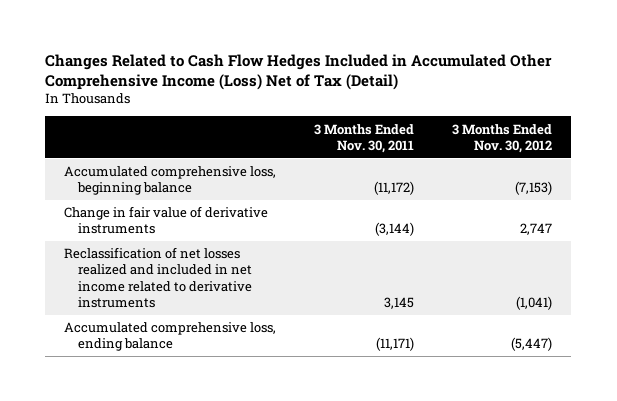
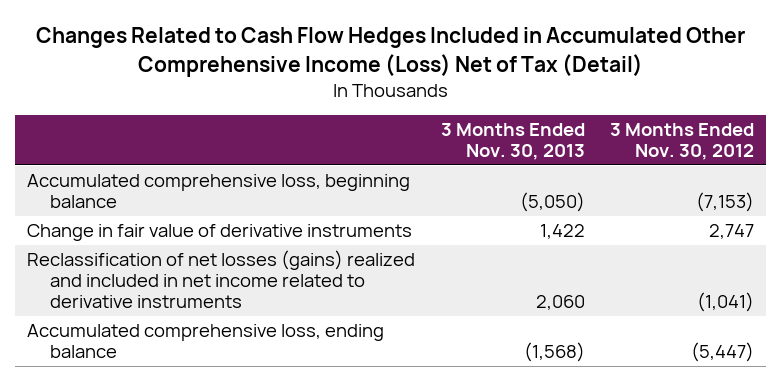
[314,123,415,153] 3 Months Ended Nov. 30, 2011 -> none
none -> [440,123,585,161] 3 Months Ended Nov. 30, 2013
[64,247,252,308] Reclassification of net losses realized and included in net income related to derivative instruments -> [27,250,416,309] Reclassification of net losses (gains) realized and included in net income related to derivative instruments

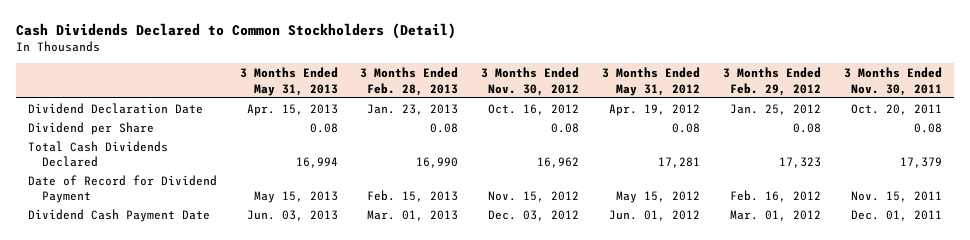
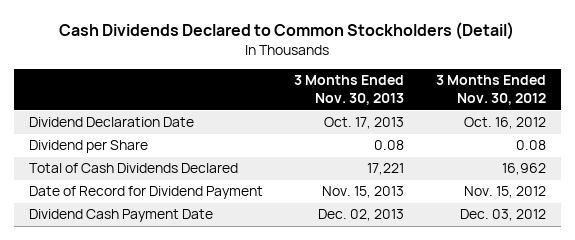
[239,67,338,96] 3 Months Ended May 31, 2013 -> none
[360,67,459,96] 3 Months Ended Feb. 28, 2013 -> none
[602,67,701,96] 3 Months Ended May 31, 2012 -> none
[723,67,822,96] 3 Months Ended Feb. 29, 2012 -> none
[844,67,943,96] 3 Months Ended Nov. 30, 2011 -> none
none -> [294,75,405,106] 3 Months Ended Nov. 30, 2013
[27,140,168,168] Total Cash Dividends Declared -> [29,163,239,174] Total of Cash Dividends Declared

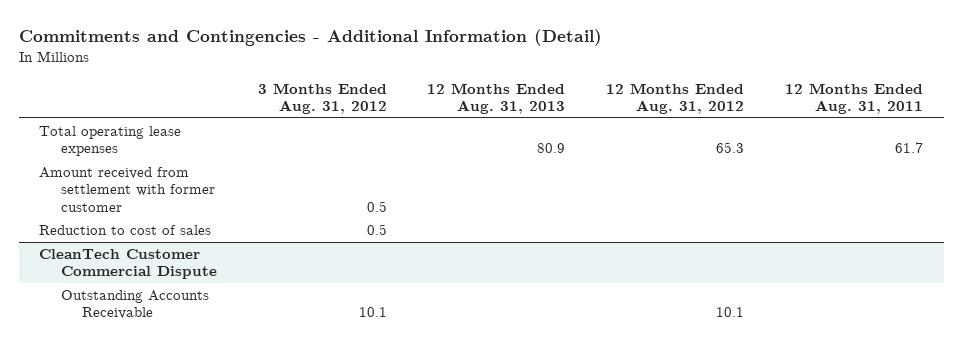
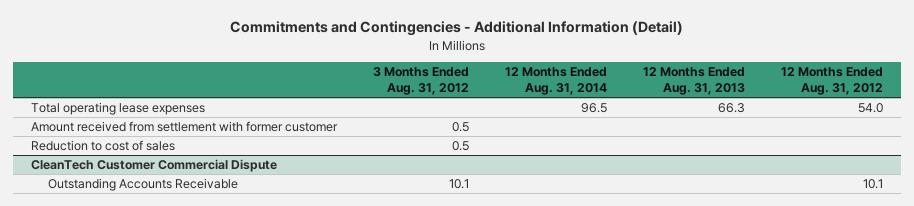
[785,82,924,115] 12 Months Ended Aug. 31, 2011 -> none
none -> [504,67,607,96] 12 Months Ended Aug. 31, 2014
[537,143,566,154] 80.9 -> [717,103,745,114] 66.3
[716,142,745,154] 65.3 -> [857,103,883,114] 54.0

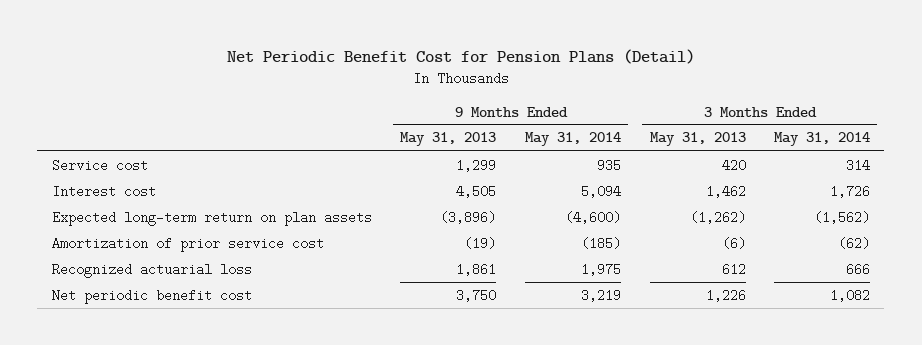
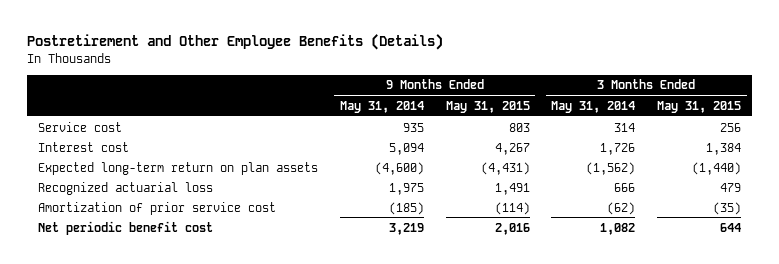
[226,48,695,64] Net Periodic Benefit Cost for Pension Plans (Detail) -> [27,34,444,51] Postretirement and Other Employee Benefits (Details)
[400,132,497,147] May 31, 2013 -> none
[649,132,746,147] May 31, 2013 -> none
none -> [445,100,530,113] May 31, 2015
none -> [657,100,742,113] May 31, 2015
[51,236,324,252] Amortization of prior service cost -> [37,201,276,215] Amortization of prior service cost

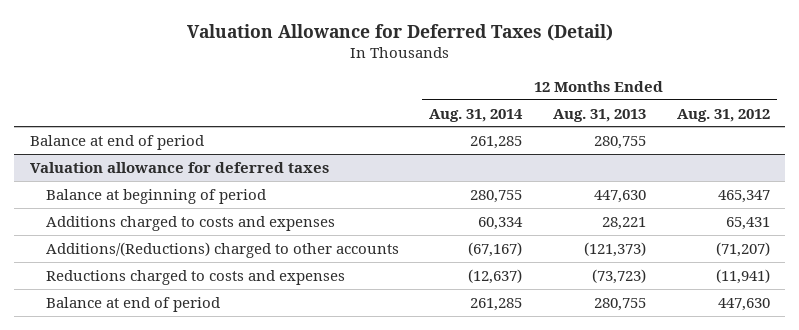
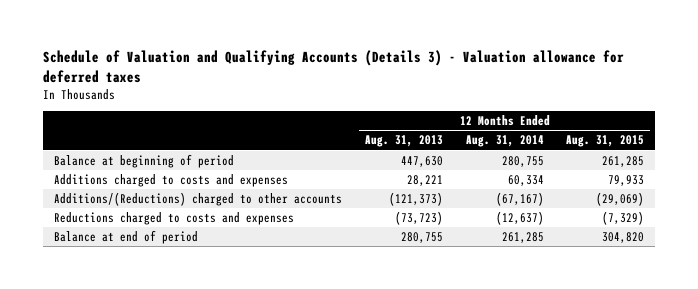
[186,23,613,41] Valuation Allowance for Deferred Taxes (Detail) -> [43,50,625,83] Schedule of Valuation and Qualifying Accounts (Details 3) - Valuation allowance for deferred taxes
[676,108,770,122] Aug. 31, 2012 -> none
none -> [566,135,645,148] Aug. 31, 2015
[29,134,204,150] Balance at end of period -> none
[29,161,329,173] Valuation allowance for deferred taxes -> none

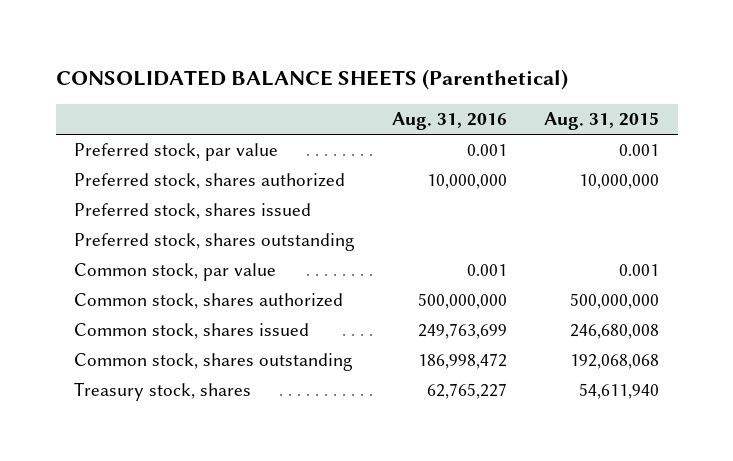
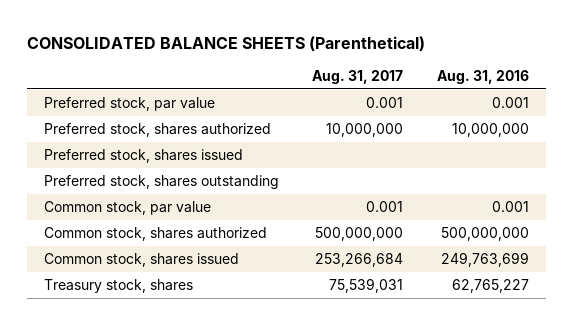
[544,112,660,131] Aug. 31, 2015 -> none
none -> [312,69,404,84] Aug. 31, 2017
[74,353,353,372] Common stock, shares outstanding -> none

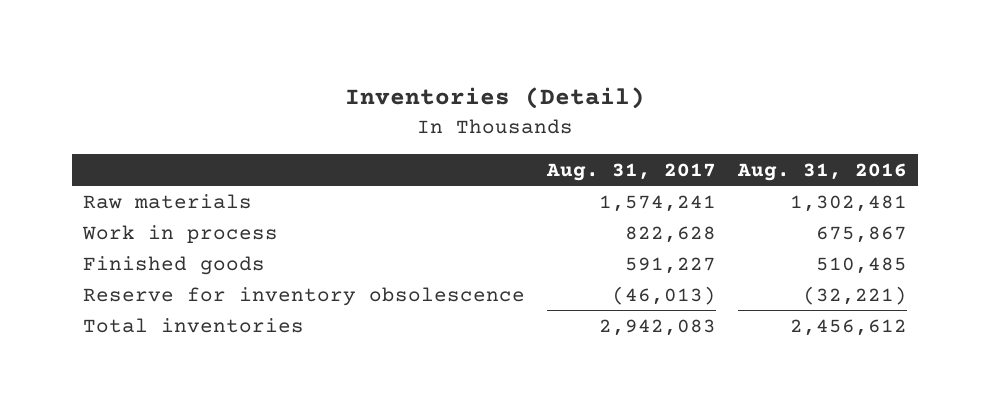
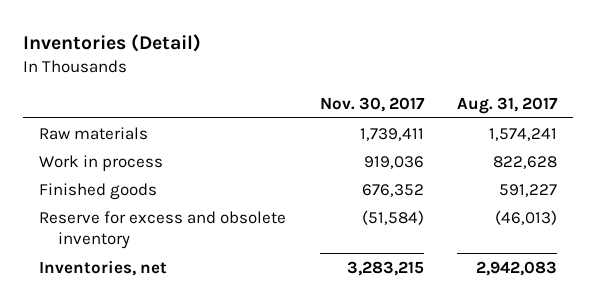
[736,162,907,181] Aug. 31, 2016 -> none
none -> [319,96,425,112] Nov. 30, 2017
[82,286,525,306] Reserve for inventory obsolescence -> [39,210,287,250] Reserve for excess and obsolete inventory
[82,317,304,333] Total inventories -> [39,259,168,276] Inventories, net

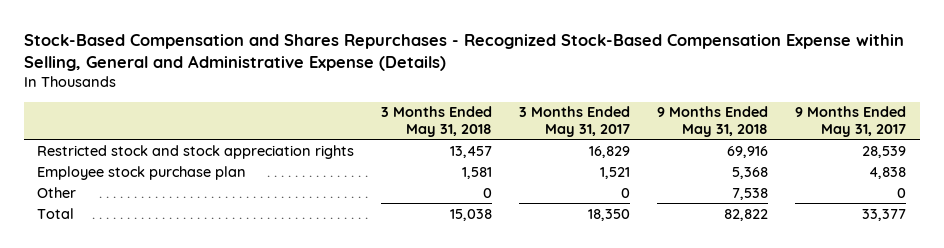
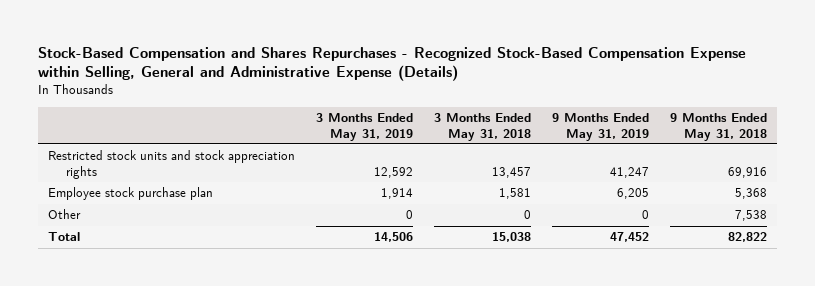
[519,106,631,137] 3 Months Ended May 31, 2017 -> none
[795,106,907,137] 9 Months Ended May 31, 2017 -> none
none -> [316,112,414,141] 3 Months Ended May 31, 2019
none -> [551,112,649,141] 9 Months Ended May 31, 2019
[37,144,355,159] Restricted stock and stock appreciation rights -> [48,150,296,179] Restricted stock units and stock appreciation rights

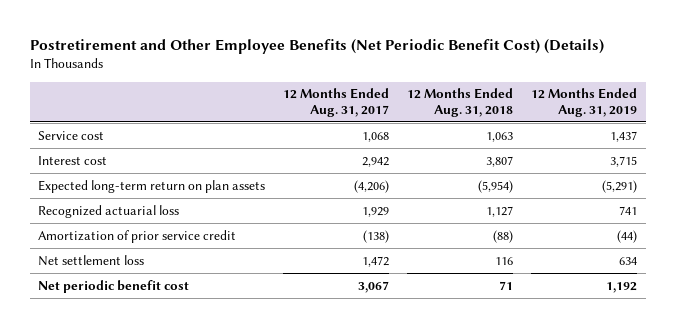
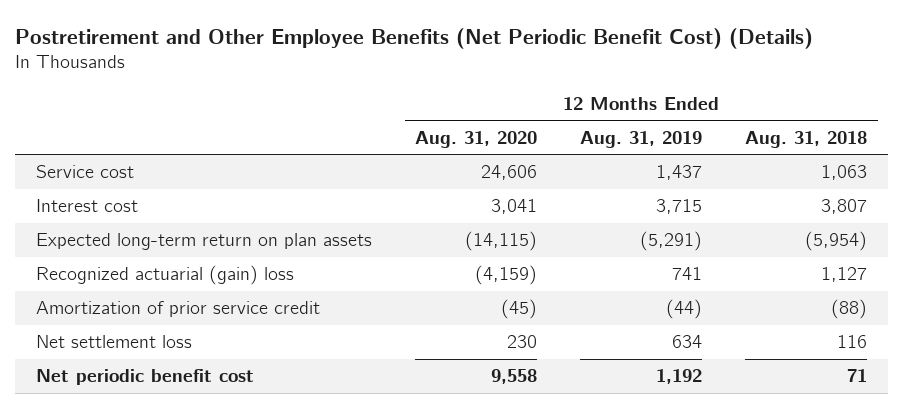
[283,88,390,117] 12 Months Ended Aug. 31, 2017 -> none
none -> [415,130,538,148] Aug. 31, 2020
[38,204,180,218] Recognized actuarial loss -> [36,265,295,286] Recognized actuarial (gain) loss

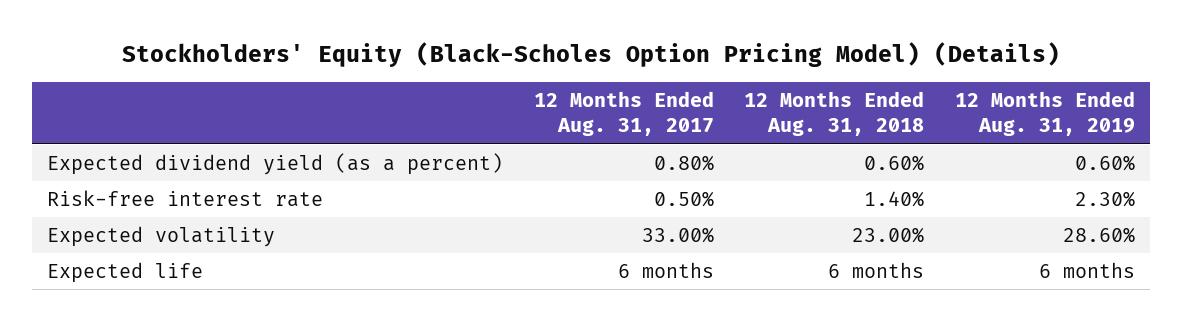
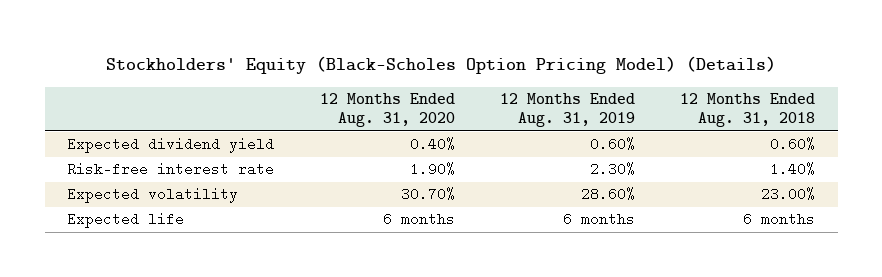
[533,90,714,137] 12 Months Ended Aug. 31, 2017 -> none
none -> [319,93,455,128] 12 Months Ended Aug. 31, 2020
[47,153,504,176] Expected dividend yield (as a percent) -> [67,137,275,154] Expected dividend yield

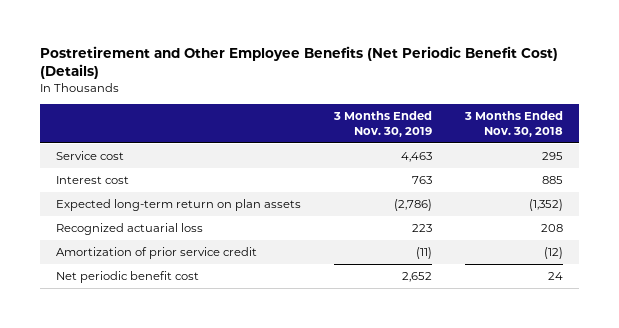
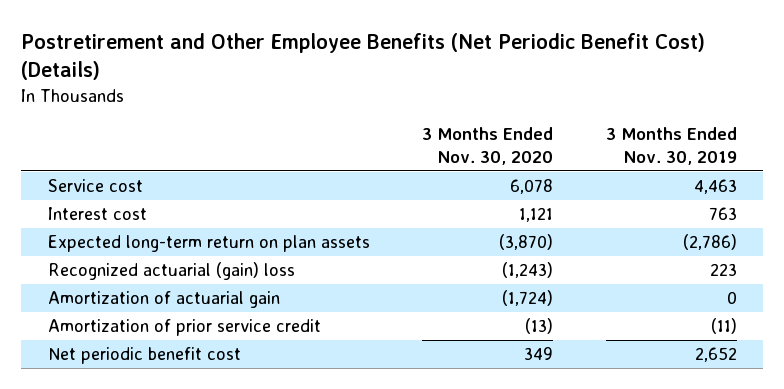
[463,110,563,137] 3 Months Ended Nov. 30, 2018 -> none
none -> [422,127,554,165] 3 Months Ended Nov. 30, 2020
[56,223,204,236] Recognized actuarial loss -> [47,262,295,281] Recognized actuarial (gain) loss
none -> [47,291,280,309] Amortization of actuarial gain

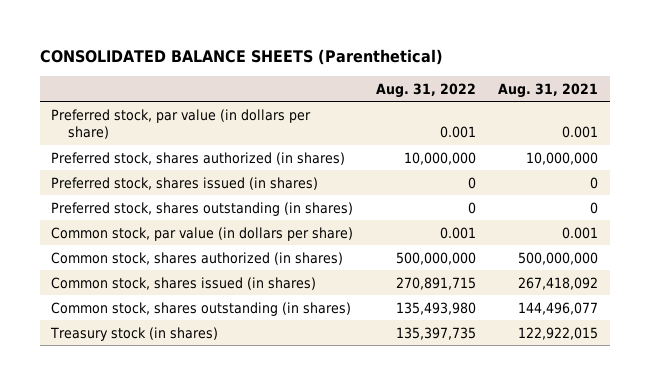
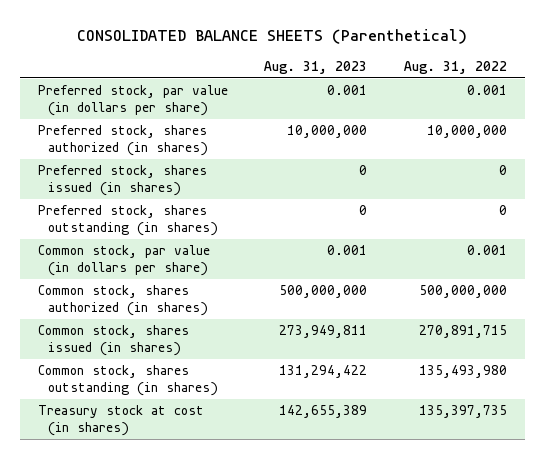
[498,82,599,98] Aug. 31, 2021 -> none
none -> [264,60,368,74] Aug. 31, 2023
[50,326,219,341] Treasury stock (in shares) -> [37,405,204,436] Treasury stock at cost (in shares)

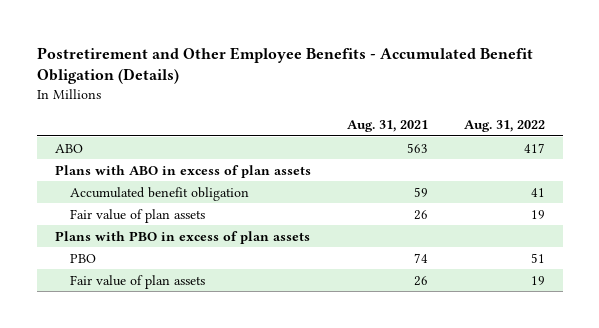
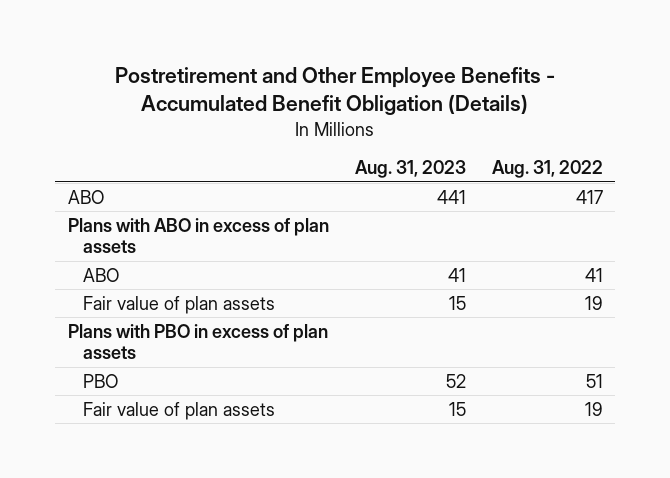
[346,120,428,133] Aug. 31, 2021 -> none
none -> [354,160,466,179] Aug. 31, 2023
[70,186,250,201] Accumulated benefit obligation -> [83,267,120,282] ABO

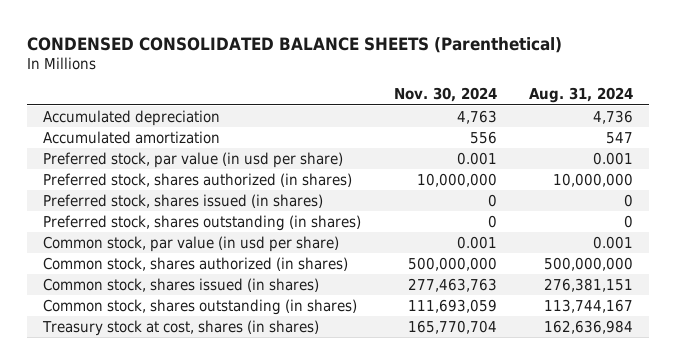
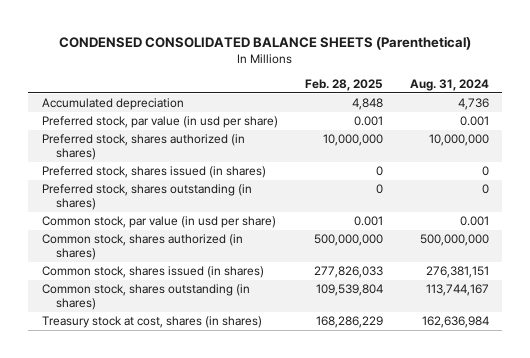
[393,87,497,103] Nov. 30, 2024 -> none
none -> [304,78,383,91] Feb. 28, 2025
[43,130,221,144] Accumulated amortization -> none

